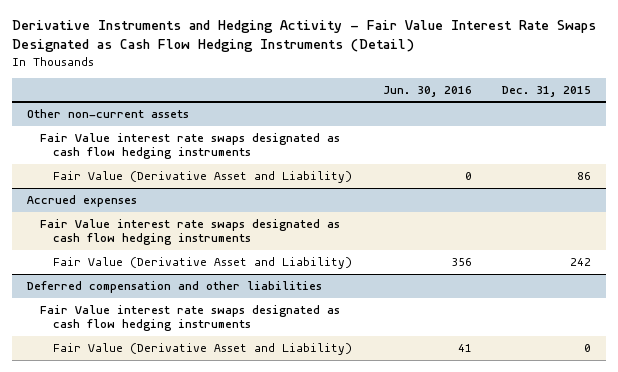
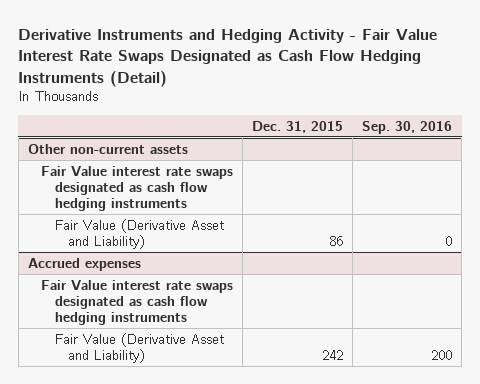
[382,85,472,97] Jun. 30, 2016 -> none
none -> [362,120,453,134] Sep. 30, 2016
[26,280,322,293] Deferred compensation and other liabilities -> none
[39,304,340,332] Fair Value interest rate swaps designated as cash flow hedging instruments -> none
[53,342,353,355] Fair Value (Derivative Asset and Liability) -> none

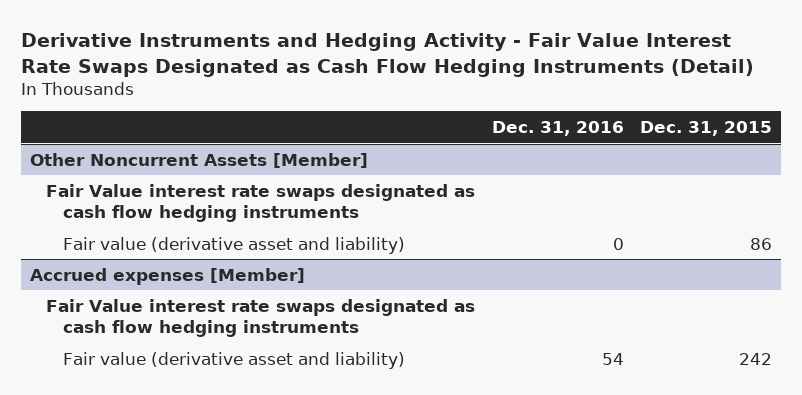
[362,120,453,134] Sep. 30, 2016 -> none
none -> [491,121,624,137] Dec. 31, 2016
[27,143,188,154] Other non-current assets -> [29,152,368,168] Other Noncurrent Assets [Member]
[54,218,224,250] Fair Value (Derivative Asset and Liability) -> [62,236,405,254] Fair value (derivative asset and liability)
[27,257,141,271] Accrued expenses -> [29,267,305,285] Accrued expenses [Member]
[54,332,224,364] Fair Value (Derivative Asset and Liability) -> [62,351,405,369] Fair value (derivative asset and liability)

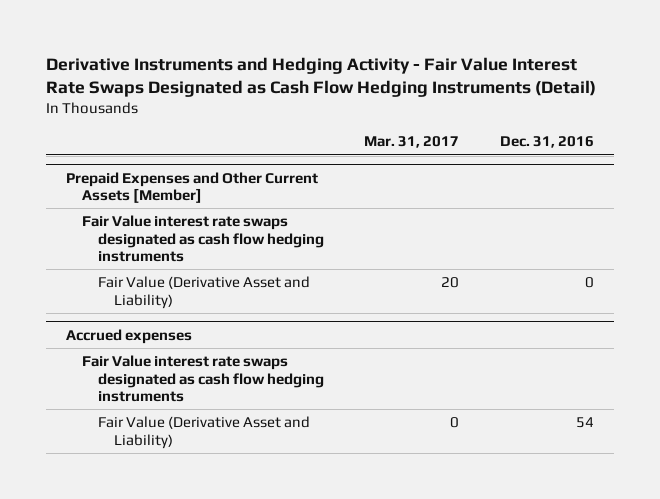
[640,121,773,137] Dec. 31, 2015 -> none
none -> [364,136,460,149] Mar. 31, 2017
[29,152,368,168] Other Noncurrent Assets [Member] -> none
none -> [66,171,319,204] Prepaid Expenses and Other Current Assets [Member]
[62,236,405,254] Fair value (derivative asset and liability) -> [98,275,311,309] Fair Value (Derivative Asset and Liability)
[29,267,305,285] Accrued expenses [Member] -> [66,328,193,344] Accrued expenses
[62,351,405,369] Fair value (derivative asset and liability) -> [98,415,311,449] Fair Value (Derivative Asset and Liability)

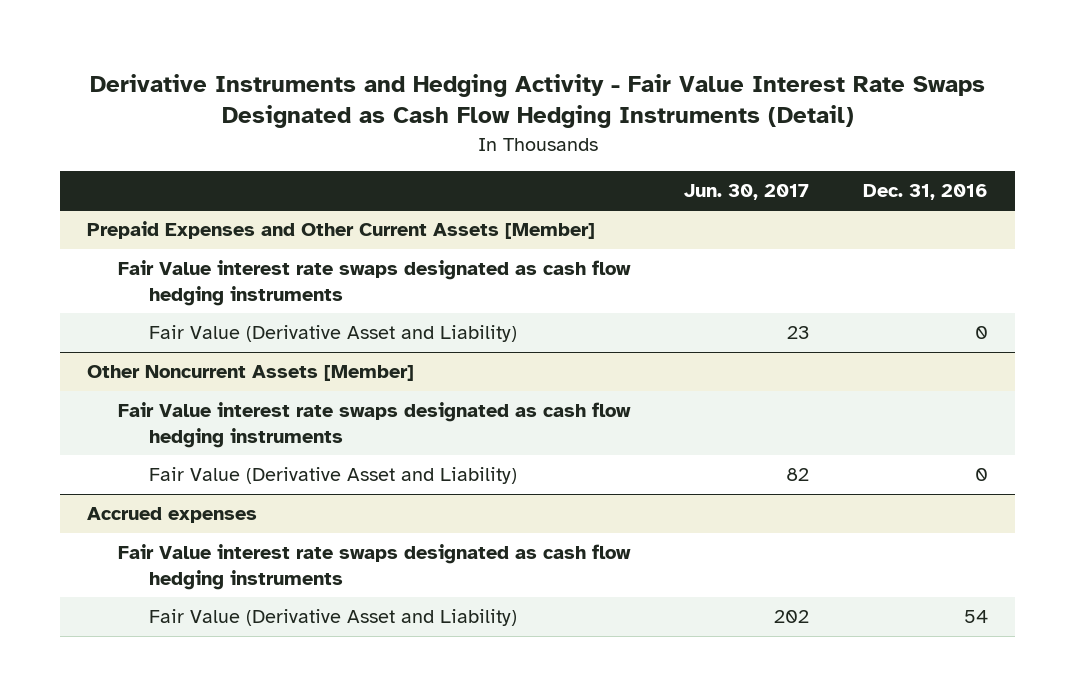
[364,136,460,149] Mar. 31, 2017 -> none
none -> [684,184,810,201] Jun. 30, 2017
none -> [87,365,415,382] Other Noncurrent Assets [Member]
none -> [118,402,632,448] Fair Value interest rate swaps designated as cash flow hedging instruments
none -> [149,467,518,485] Fair Value (Derivative Asset and Liability)

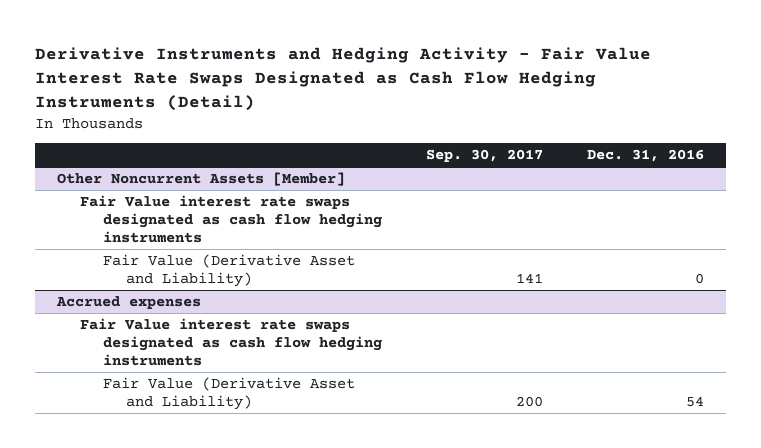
[684,184,810,201] Jun. 30, 2017 -> none
none -> [425,149,543,163] Sep. 30, 2017
[87,221,596,240] Prepaid Expenses and Other Current Assets [Member] -> none
[118,260,632,306] Fair Value interest rate swaps designated as cash flow hedging instruments -> none
[149,325,518,343] Fair Value (Derivative Asset and Liability) -> none

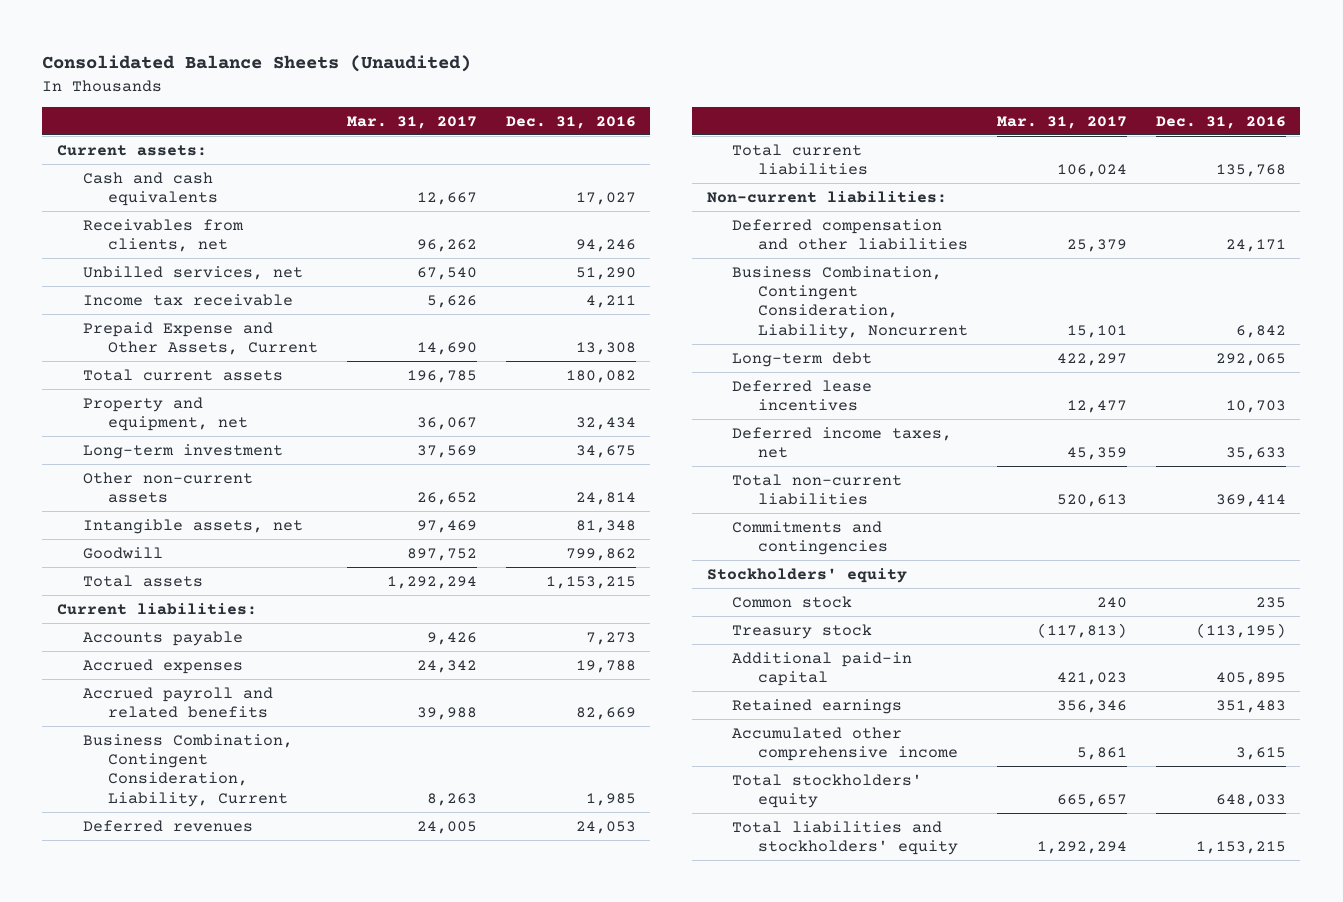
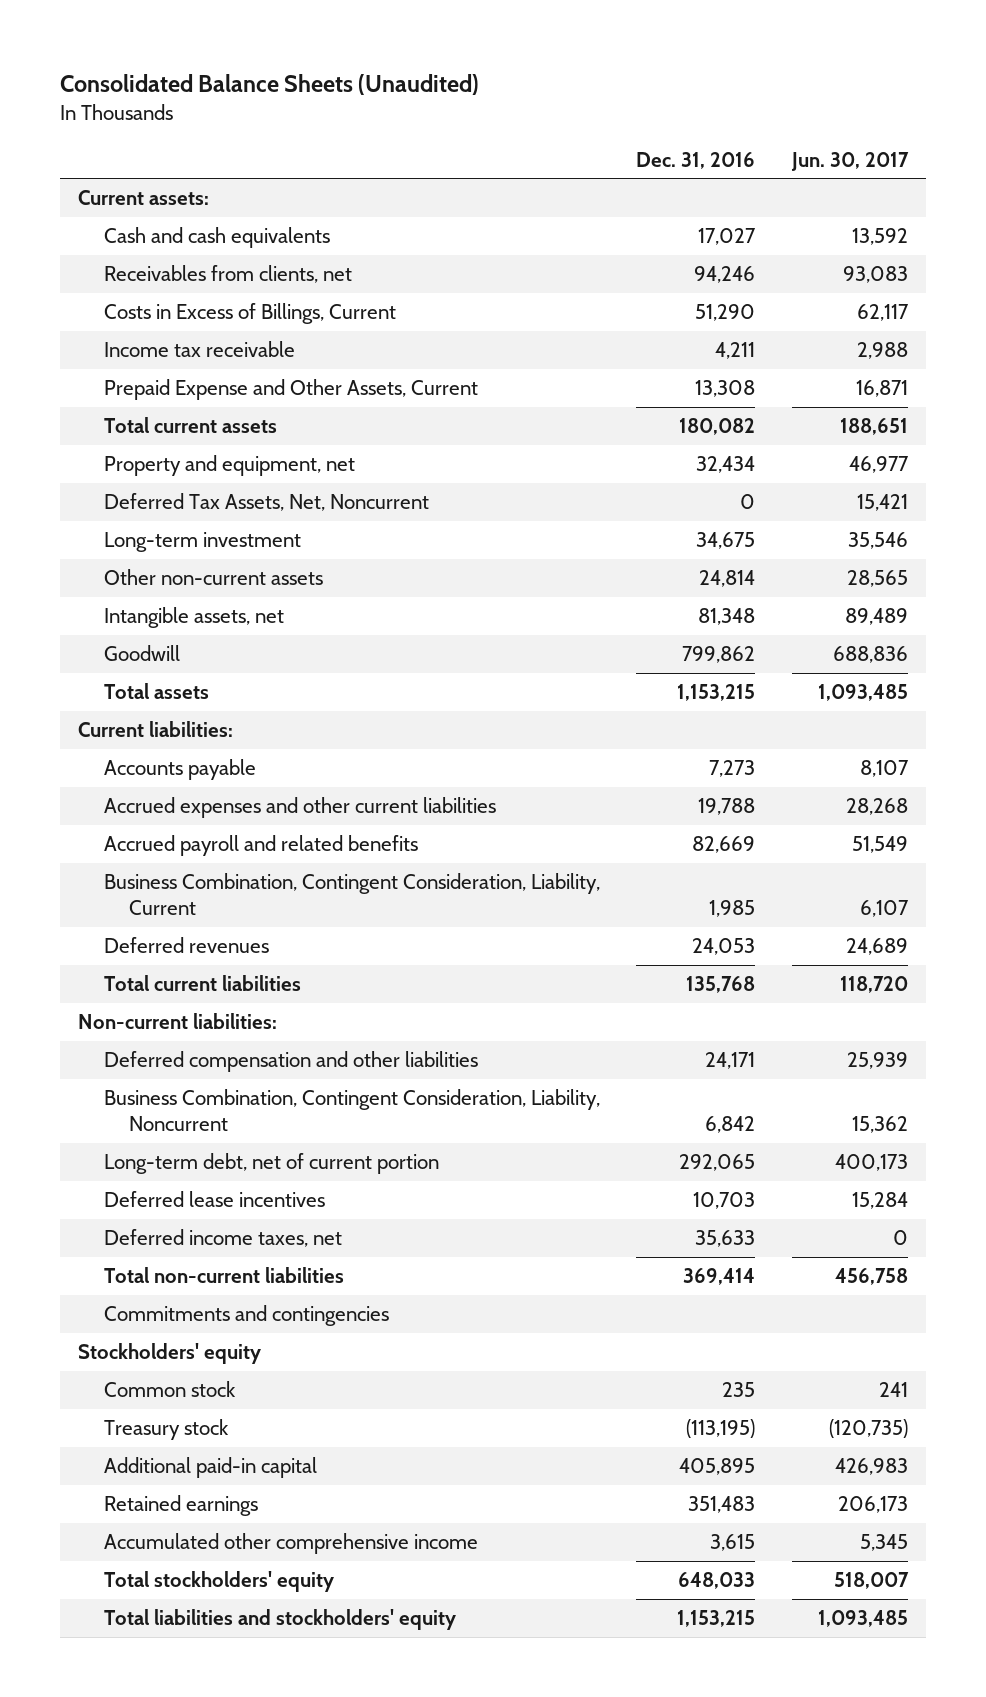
[347,116,478,130] Mar. 31, 2017 -> none
none -> [790,151,909,171] Jun. 30, 2017
[82,265,303,280] Unbilled services, net -> [103,303,396,325] Costs in Excess of Billings, Current
none -> [103,493,429,512] Deferred Tax Assets, Net, Noncurrent
[82,658,243,674] Accrued expenses -> [103,797,496,819] Accrued expenses and other current liabilities
[732,351,873,367] Long-term debt -> [103,1153,439,1175] Long-term debt, net of current portion

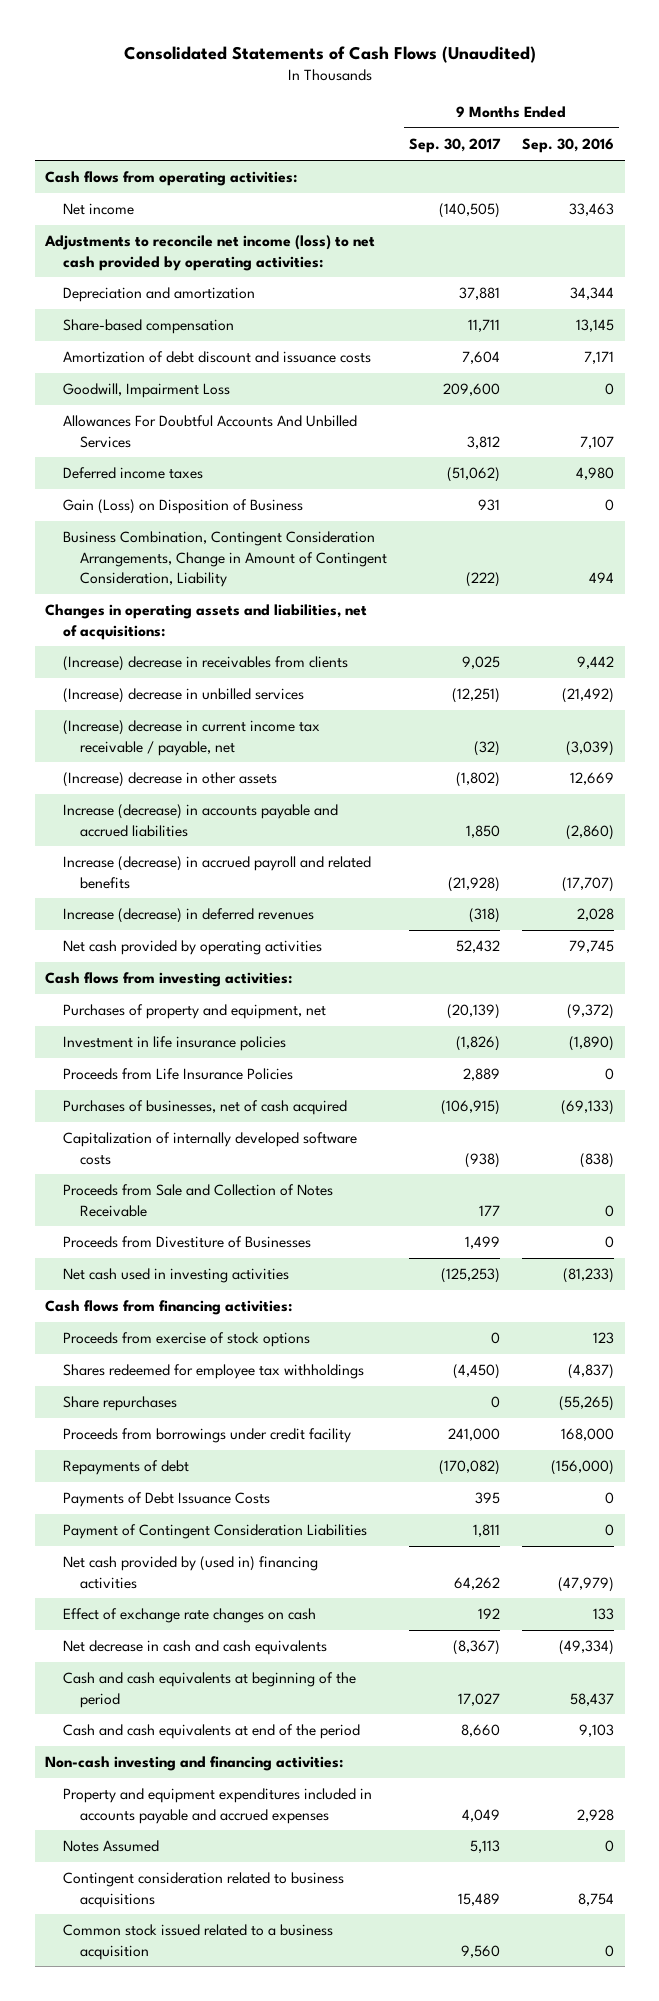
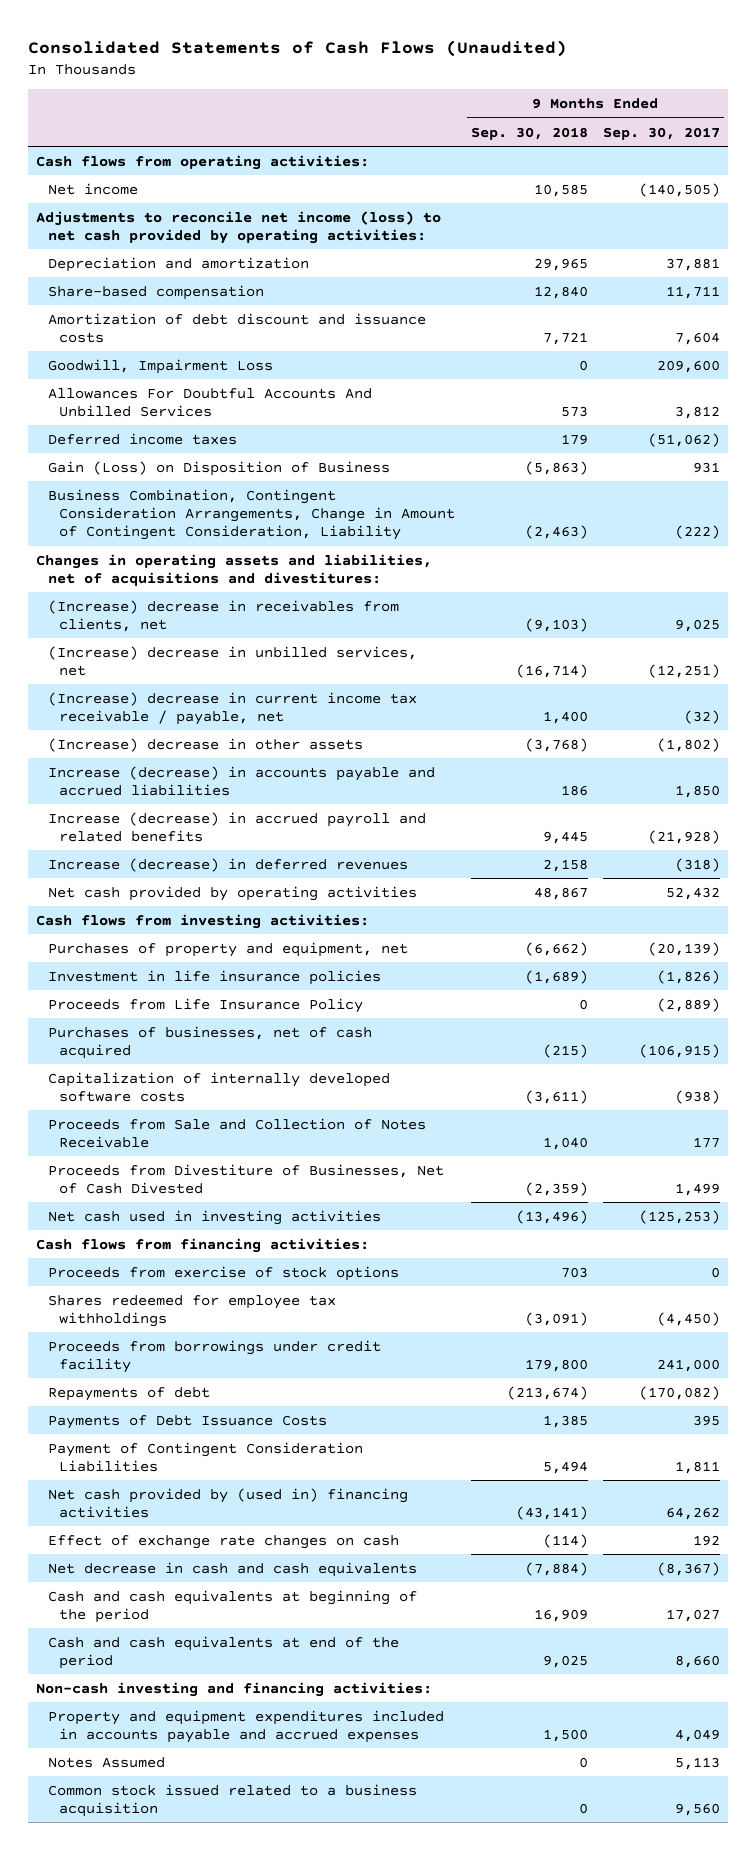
[521,138,614,154] Sep. 30, 2016 -> none
none -> [470,126,588,140] Sep. 30, 2018
[45,604,368,640] Changes in operating assets and liabilities, net of acquisitions: -> [36,553,433,586] Changes in operating assets and liabilities, net of acquisitions and divestitures:
[62,656,348,672] (Increase) decrease in receivables from clients -> [47,599,399,632] (Increase) decrease in receivables from clients, net
[62,688,304,704] (Increase) decrease in unbilled services -> [47,645,417,676] (Increase) decrease in unbilled services, net
[62,1068,293,1081] Proceeds from Life Insurance Policies -> [47,997,363,1013] Proceeds from Life Insurance Policy
[463,1068,501,1082] 2,889 -> [657,997,721,1012] (2,889)
[62,1236,311,1249] Proceeds from Divestiture of Businesses -> [47,1163,444,1194] Proceeds from Divestiture of Businesses, Net of Cash Divested
[62,1396,177,1412] Share repurchases -> none
[62,1872,344,1908] Contingent consideration related to business acquisitions -> none

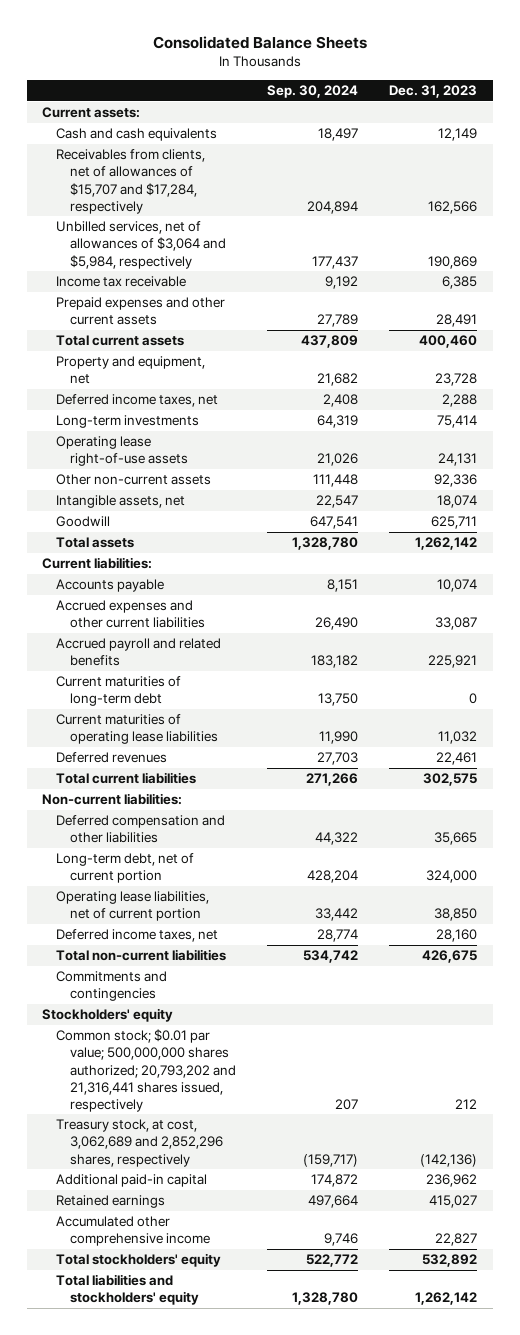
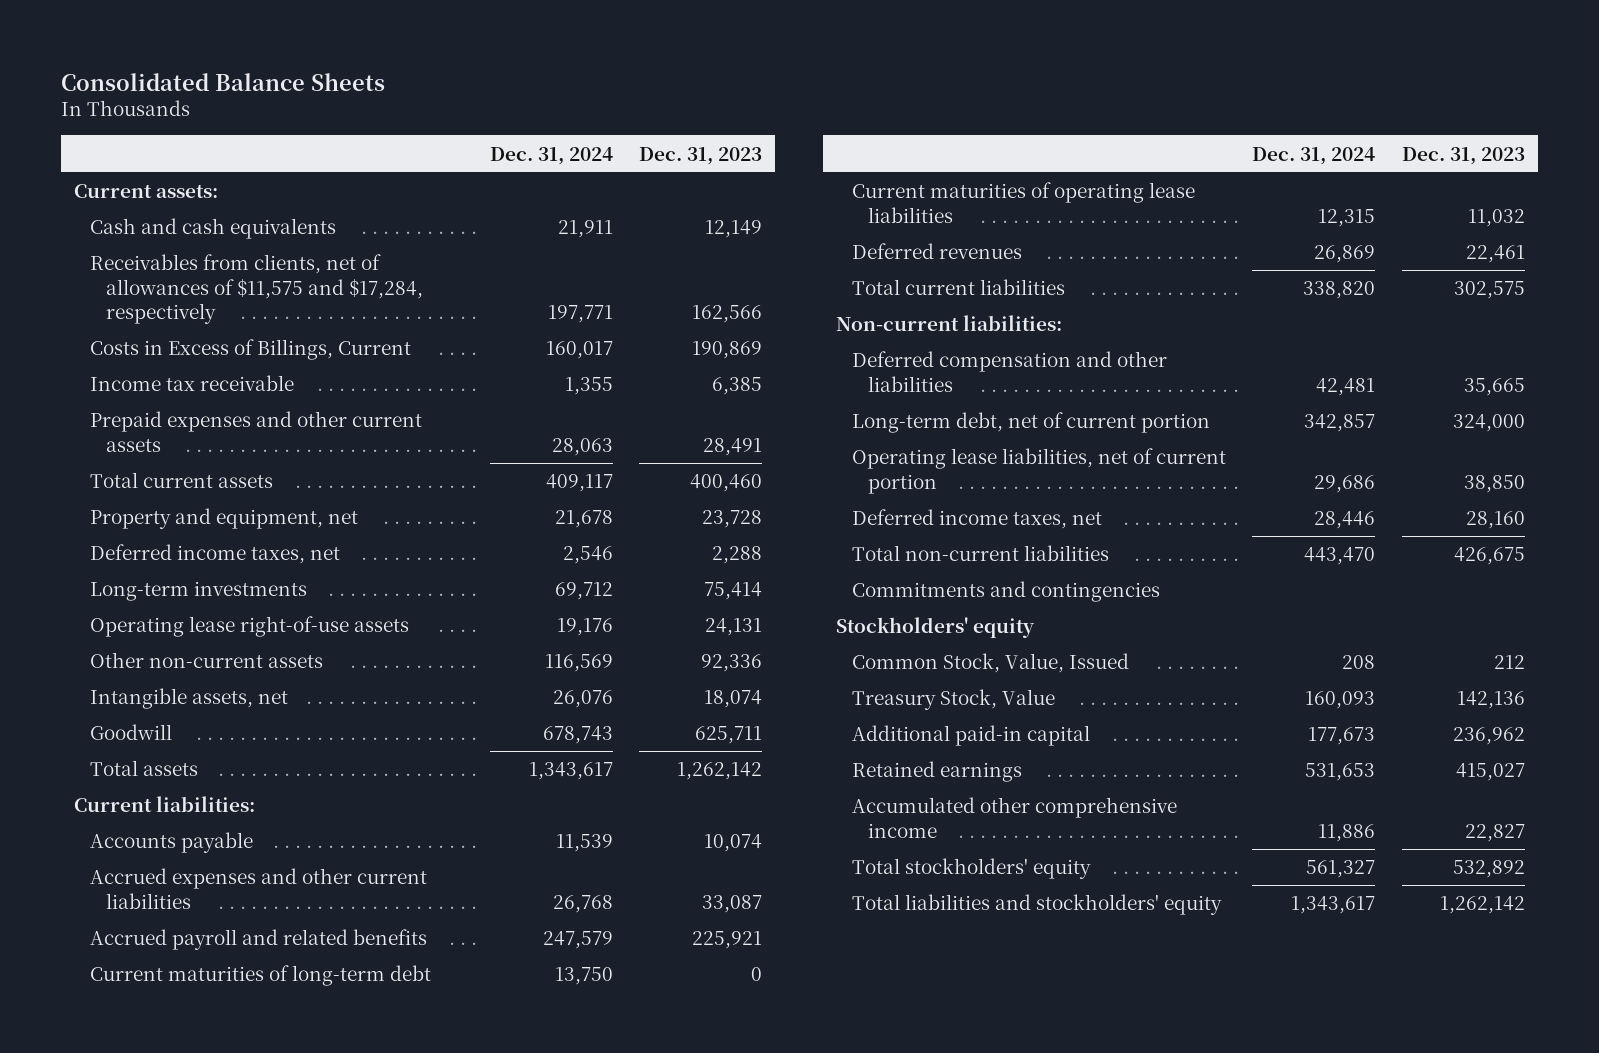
[267,85,359,99] Sep. 30, 2024 -> none
none -> [490,146,614,165] Dec. 31, 2024
[56,149,206,214] Receivables from clients, net of allowances of $15,707 and $17,284, respectively -> [90,254,424,324] Receivables from clients, net of allowances of $11,575 and $17,284, respectively
[56,221,226,269] Unbilled services, net of allowances of $3,064 and $5,984, respectively -> [90,339,412,361] Costs in Excess of Billings, Current
[56,1119,223,1167] Treasury stock, at cost, 3,062,689 and 2,852,296 shares, respectively -> none
[56,1029,236,1112] Common stock; $0.01 par value; 500,000,000 shares authorized; 20,793,202 and 21,316,441 shares issued, respectively -> [852,653,1130,674] Common Stock, Value, Issued
none -> [852,689,1056,711] Treasury Stock, Value

